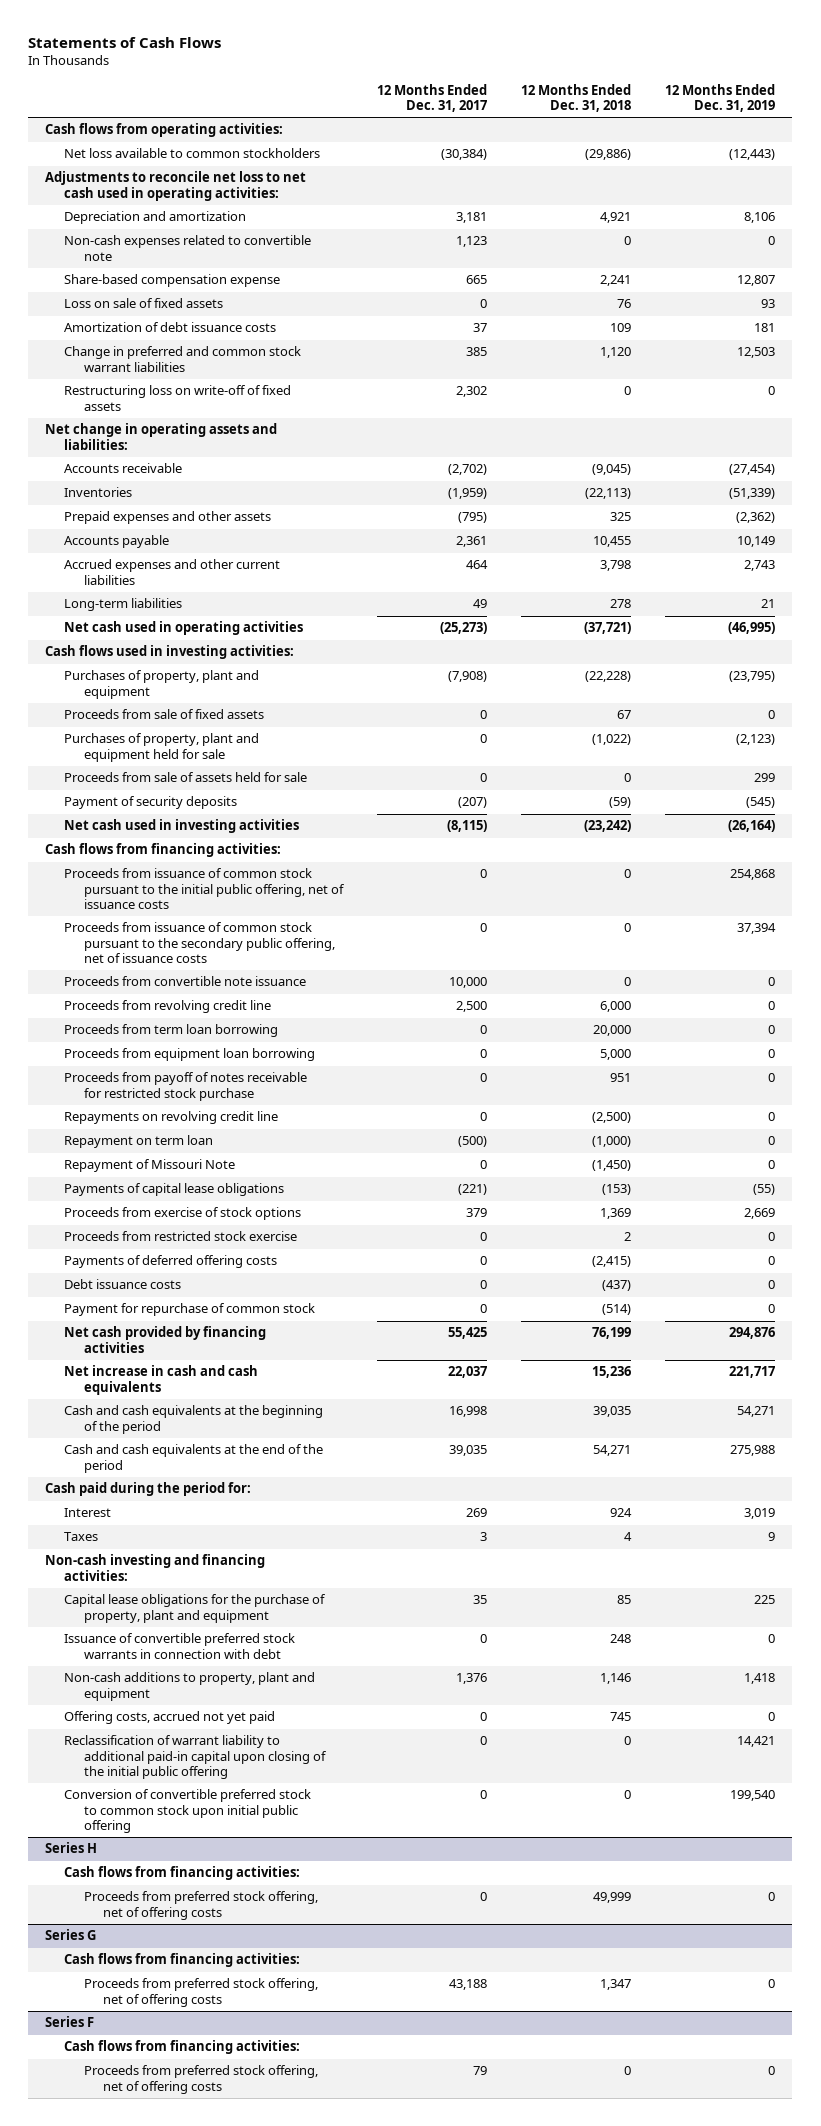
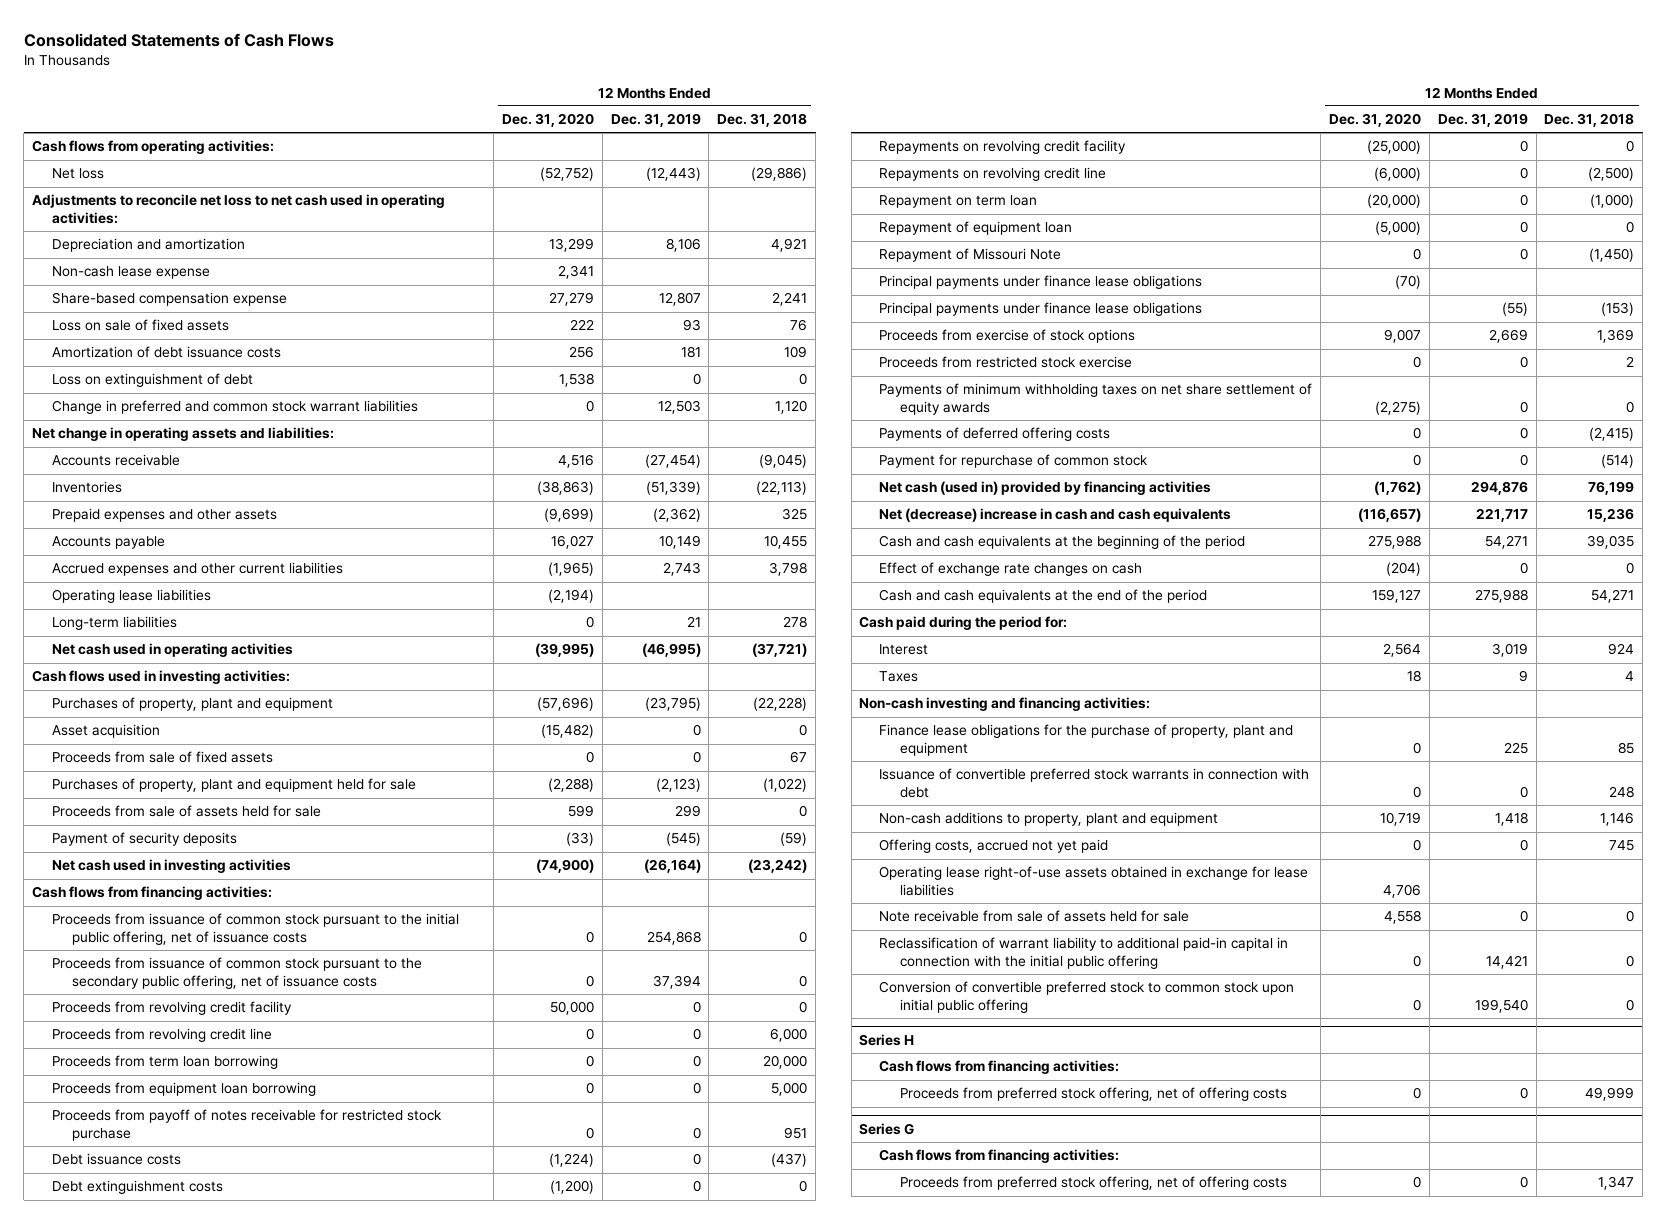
[28,37,222,49] Statements of Cash Flows -> [23,32,334,47] Consolidated Statements of Cash Flows
[376,83,487,112] 12 Months Ended Dec. 31, 2017 -> none
none -> [501,113,594,128] Dec. 31, 2020
[64,148,321,159] Net loss available to common stockholders -> [52,168,105,180] Net loss
[64,235,312,261] Non-cash expenses related to convertible note -> none
none -> [52,266,211,280] Non-cash lease expense
none -> [52,373,254,388] Loss on extinguishment of debt
[64,385,292,411] Restructuring loss on write-off of fixed assets -> none
none -> [52,589,212,604] Operating lease liabilities
none -> [52,724,161,739] Asset acquisition
[64,976,307,987] Proceeds from convertible note issuance -> none
none -> [52,1001,293,1016] Proceeds from revolving credit facility
[64,1279,182,1290] Debt issuance costs -> [52,1153,182,1166] Debt issuance costs
none -> [52,1180,224,1195] Debt extinguishment costs
none -> [879,140,1127,155] Repayments on revolving credit facility
none -> [879,221,1073,236] Repayment of equipment loan
none -> [879,275,1203,290] Principal payments under finance lease obligations
[64,1183,285,1197] Payments of capital lease obligations -> [879,302,1203,317] Principal payments under finance lease obligations
none -> [879,383,1313,416] Payments of minimum withholding taxes on net share settlement of equity awards
[64,1326,267,1353] Net cash provided by financing activities -> [879,481,1212,496] Net cash (used in) provided by financing activities
[64,1365,259,1395] Net increase in cash and cash equivalents -> [879,508,1232,523] Net (decrease) increase in cash and cash equivalents
none -> [879,562,1143,577] Effect of exchange rate changes on cash
[64,1594,327,1623] Capital lease obligations for the purchase of property, plant and equipment -> [879,724,1294,757] Finance lease obligations for the purchase of property, plant and equipment
none -> [879,866,1309,897] Operating lease right-of-use assets obtained in exchange for lease liabilities
none -> [879,910,1190,923] Note receivable from sale of assets held for sale
[64,1735,327,1779] Reclassification of warrant liability to additional paid-in capital upon closing of the initial public offering -> [879,937,1289,970] Reclassification of warrant liability to additional paid-in capital in connection with the initial public offering
[45,2016,95,2028] Series F -> none
[64,2040,301,2055] Cash flows from financing activities: -> none
[83,2065,318,2094] Proceeds from preferred stock offering, net of offering costs -> none

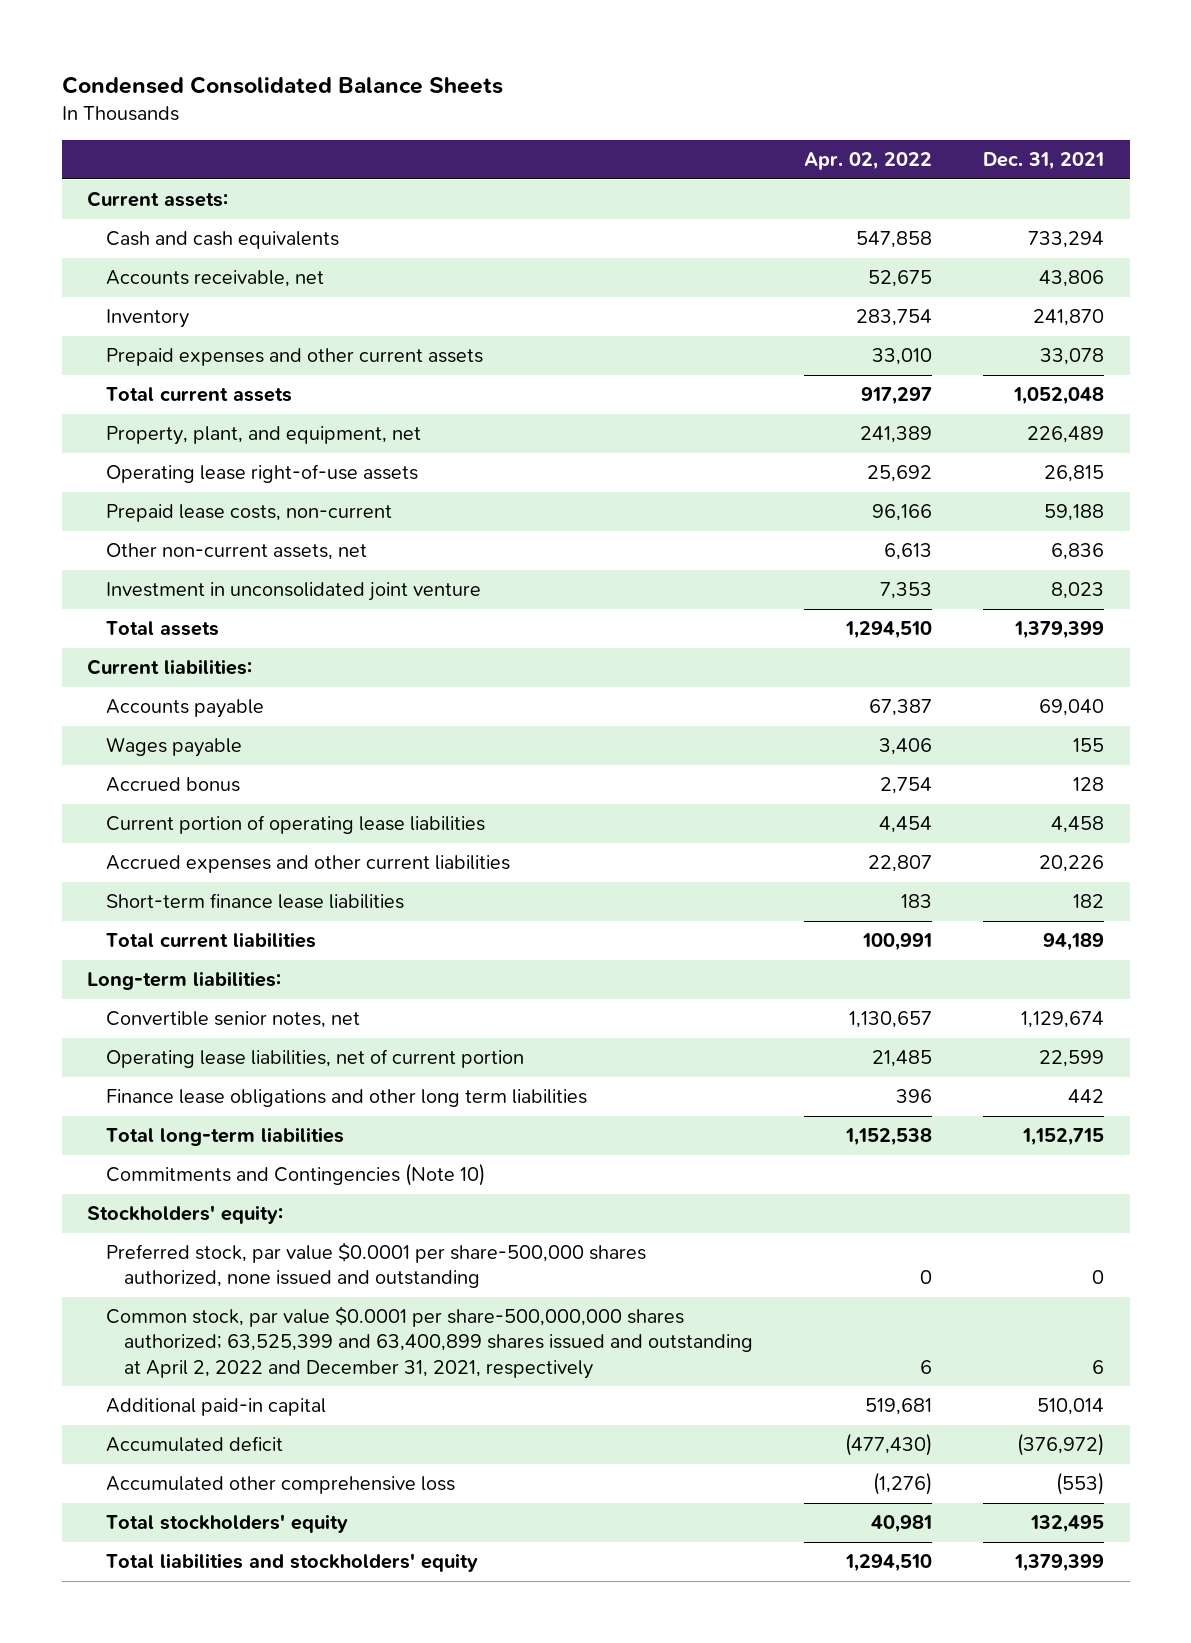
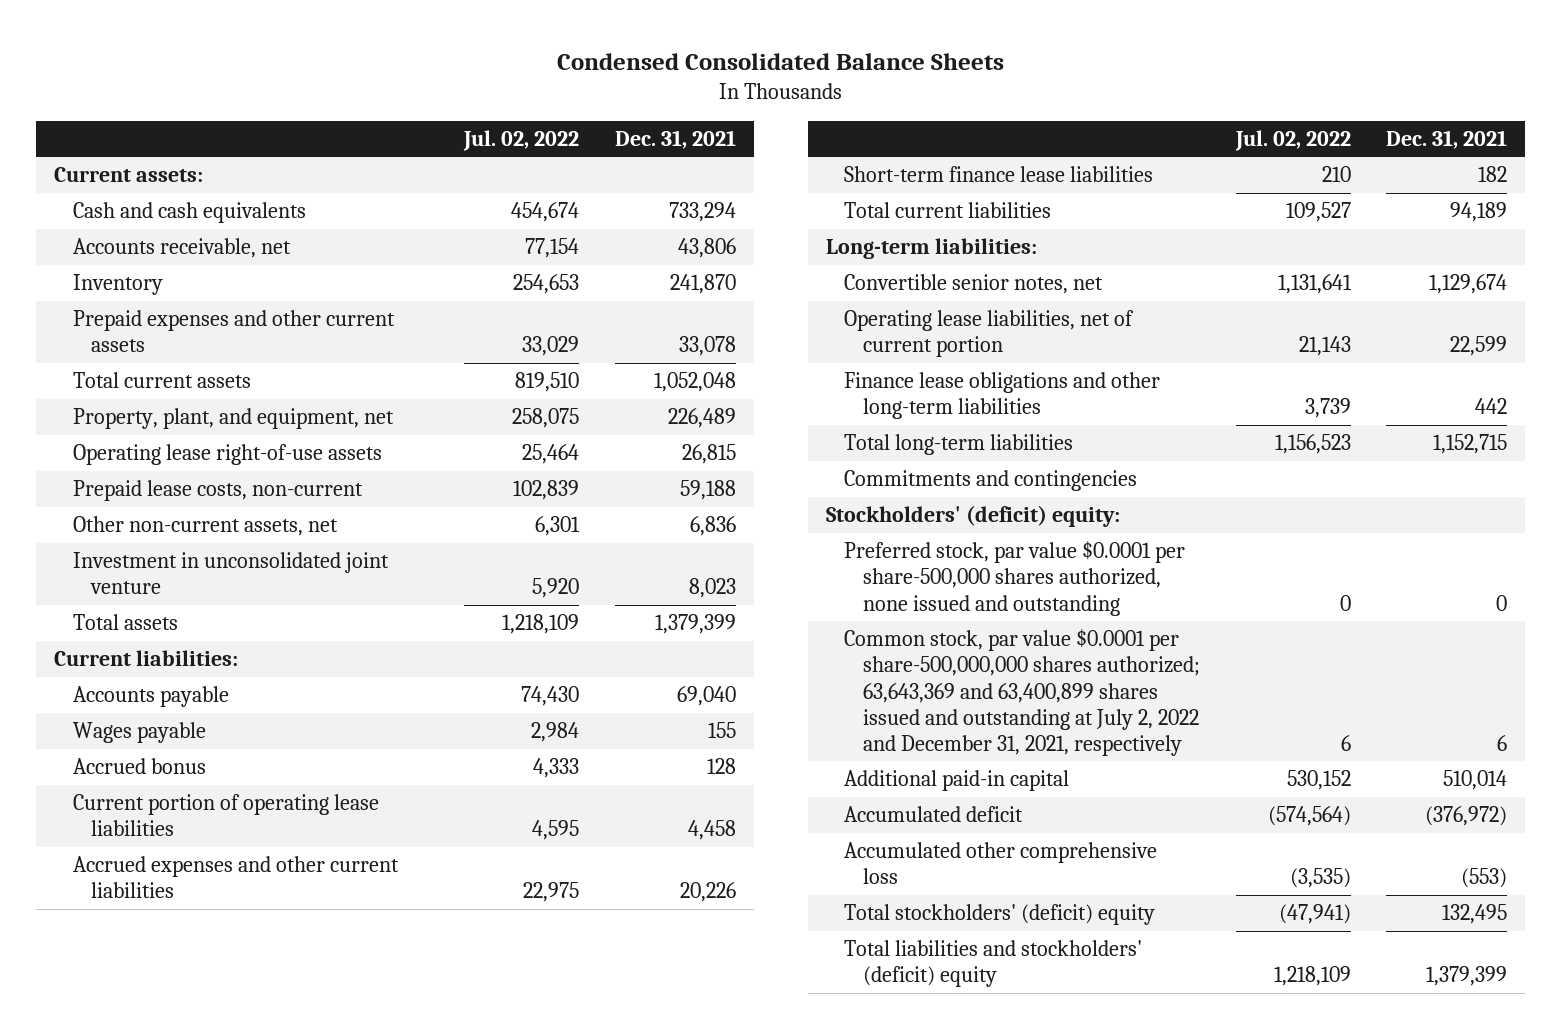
[804,152,933,171] Apr. 02, 2022 -> none
none -> [463,129,580,151] Jul. 02, 2022
[105,1089,587,1108] Finance lease obligations and other long term liabilities -> [844,372,1161,420] Finance lease obligations and other long-term liabilities
[105,1163,485,1187] Commitments and Contingencies (Note 10) -> [844,470,1138,492] Commitments and contingencies
[87,1205,284,1225] Stockholders' equity: -> [825,505,1120,528] Stockholders' (deficit) equity:
[105,1306,754,1379] Common stock, par value $0.0001 per share-500,000,000 shares authorized; 63,525,399 and 63,400,899 shares issued and outstanding at April 2, 2022 and December 31, 2021, respectively -> [844,629,1200,756] Common stock, par value $0.0001 per share-500,000,000 shares authorized; 63,643,369 and 63,400,899 shares issued and outstanding at July 2, 2022 and December 31, 2021, respectively
[105,1514,348,1534] Total stockholders' equity -> [844,904,1156,926] Total stockholders' (deficit) equity
[105,1553,478,1573] Total liabilities and stockholders' equity -> [844,940,1143,988] Total liabilities and stockholders' (deficit) equity

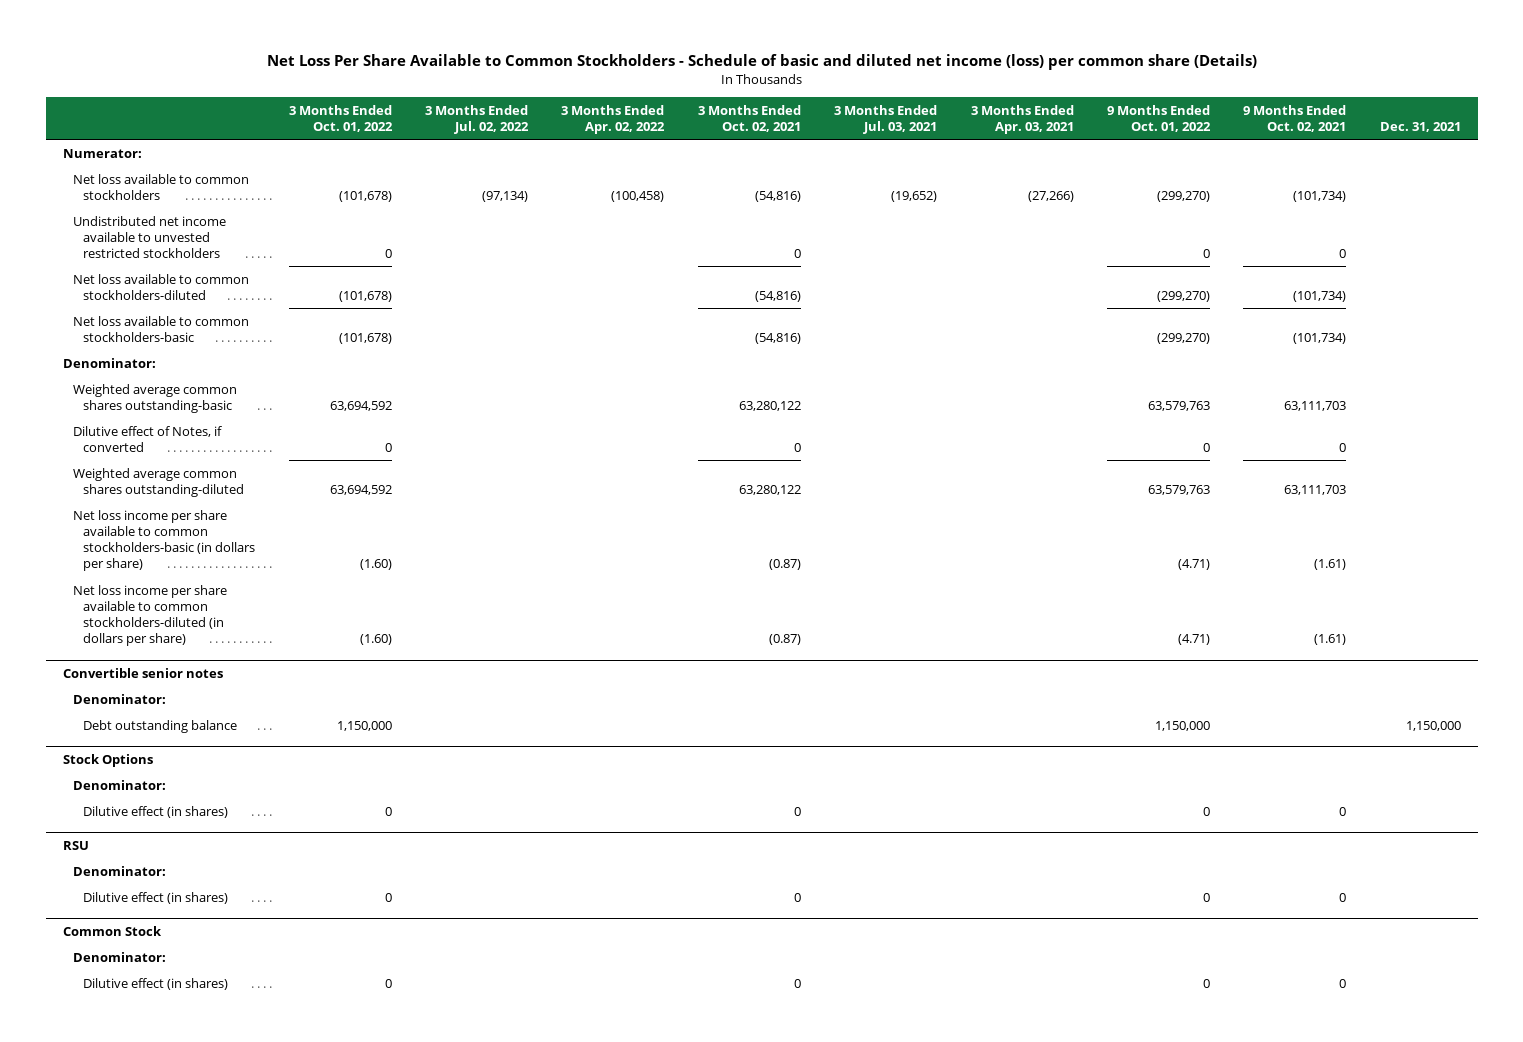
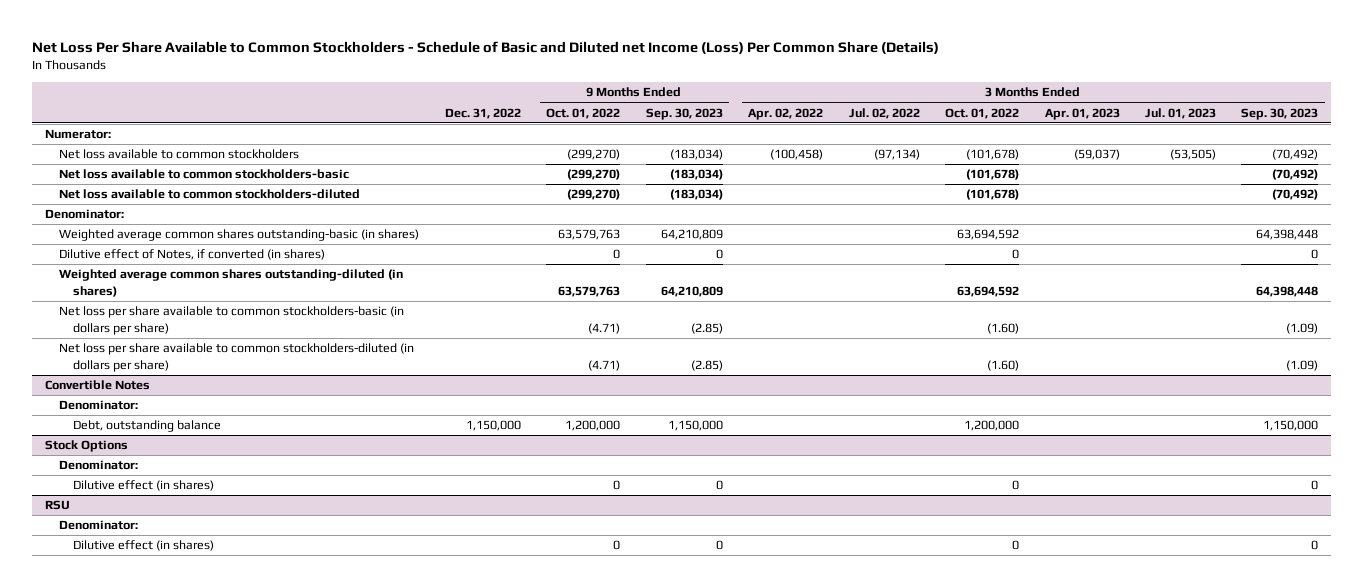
[266,54,1257,71] Net Loss Per Share Available to Common Stockholders - Schedule of basic and diluted net income (loss) per common share (Details) -> [32,41,940,55] Net Loss Per Share Available to Common Stockholders - Schedule of Basic and Diluted net Income (Loss) Per Common Share (Details)
[697,104,801,132] 3 Months Ended Oct. 02, 2021 -> none
[834,104,938,134] 3 Months Ended Jul. 03, 2021 -> none
[970,104,1074,134] 3 Months Ended Apr. 03, 2021 -> none
[1243,104,1347,132] 9 Months Ended Oct. 02, 2021 -> none
[1379,121,1461,132] Dec. 31, 2021 -> none
none -> [444,107,521,119] Dec. 31, 2022
none -> [645,107,723,120] Sep. 30, 2023
none -> [1044,107,1120,120] Apr. 01, 2023
none -> [1144,107,1216,119] Jul. 01, 2023
none -> [1241,107,1319,120] Sep. 30, 2023
[72,215,226,259] Undistributed net income available to unvested restricted stockholders -> none
[72,273,249,300] Net loss available to common stockholders-diluted -> [59,189,361,200] Net loss available to common stockholders-diluted
[72,383,237,413] Weighted average common shares outstanding-basic -> [59,229,420,242] Weighted average common shares outstanding-basic (in shares)
[72,425,222,452] Dilutive effect of Notes, if converted -> [59,249,326,261] Dilutive effect of Notes, if converted (in shares)
[72,467,245,497] Weighted average common shares outstanding-diluted -> [59,269,404,297] Weighted average common shares outstanding-diluted (in shares)
[72,509,256,572] Net loss income per share available to common stockholders-basic (in dollars per share) -> [59,306,405,335] Net loss per share available to common stockholders-basic (in dollars per share)
[72,584,227,647] Net loss income per share available to common stockholders-diluted (in dollars per share) -> [59,343,415,372] Net loss per share available to common stockholders-diluted (in dollars per share)
[62,667,223,678] Convertible senior notes -> [45,380,151,391] Convertible Notes
[83,719,238,733] Debt outstanding balance -> [72,420,221,433] Debt, outstanding balance
[336,720,392,731] 1,150,000 -> [964,420,1020,432] 1,200,000
[1155,720,1211,731] 1,150,000 -> [565,420,621,432] 1,200,000
[62,925,162,936] Common Stock -> none
[72,951,166,962] Denominator: -> none
[83,977,229,990] Dilutive effect (in shares) -> none

